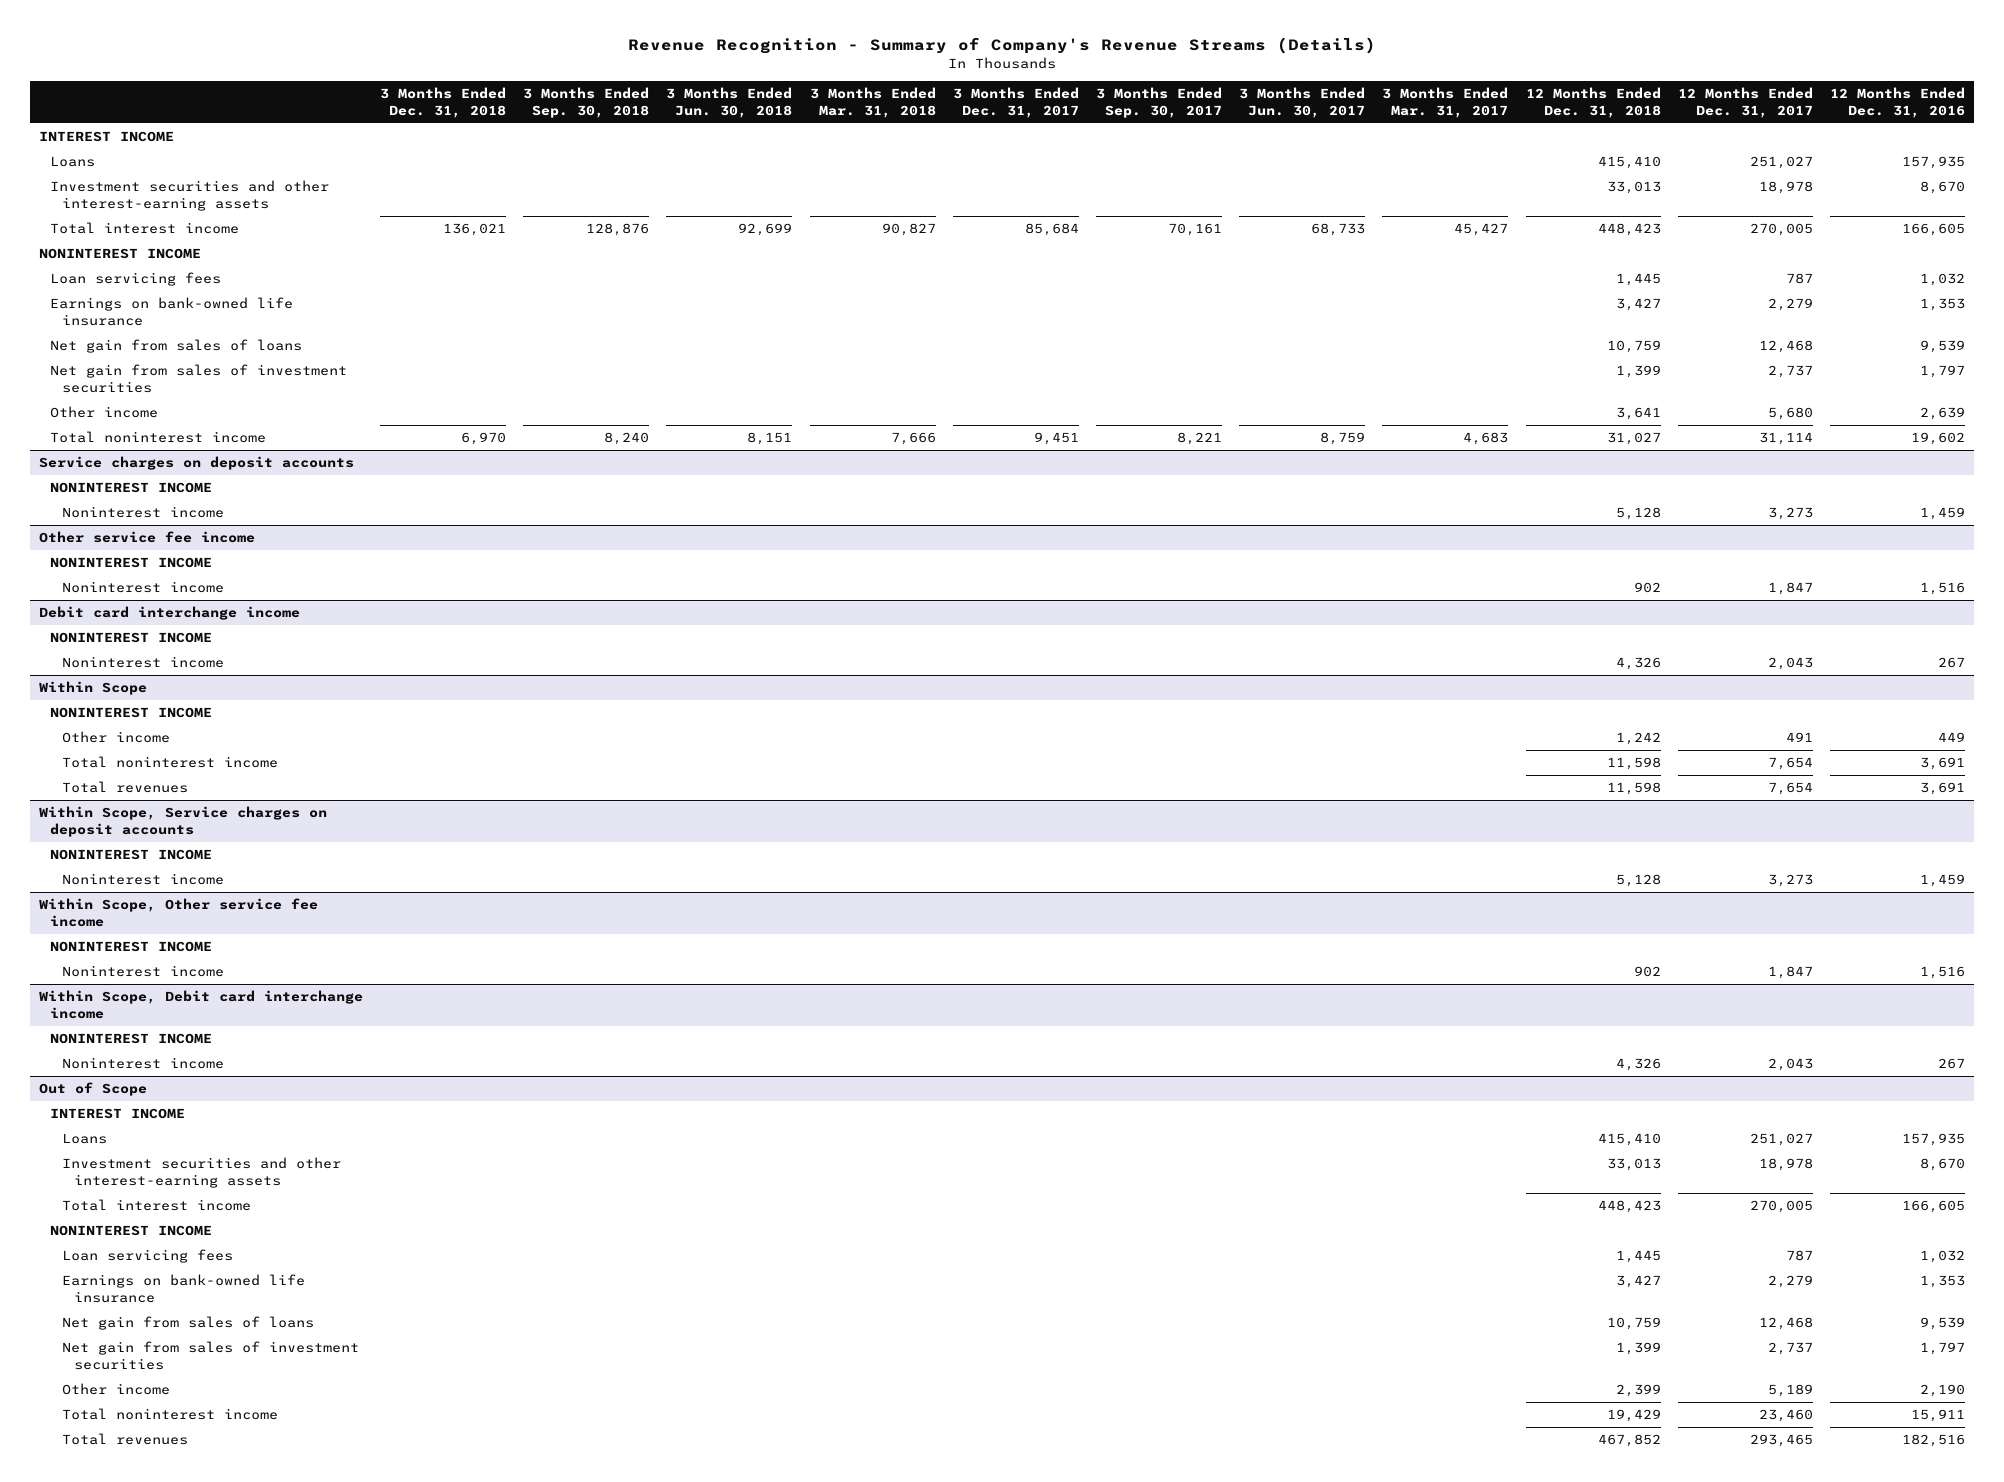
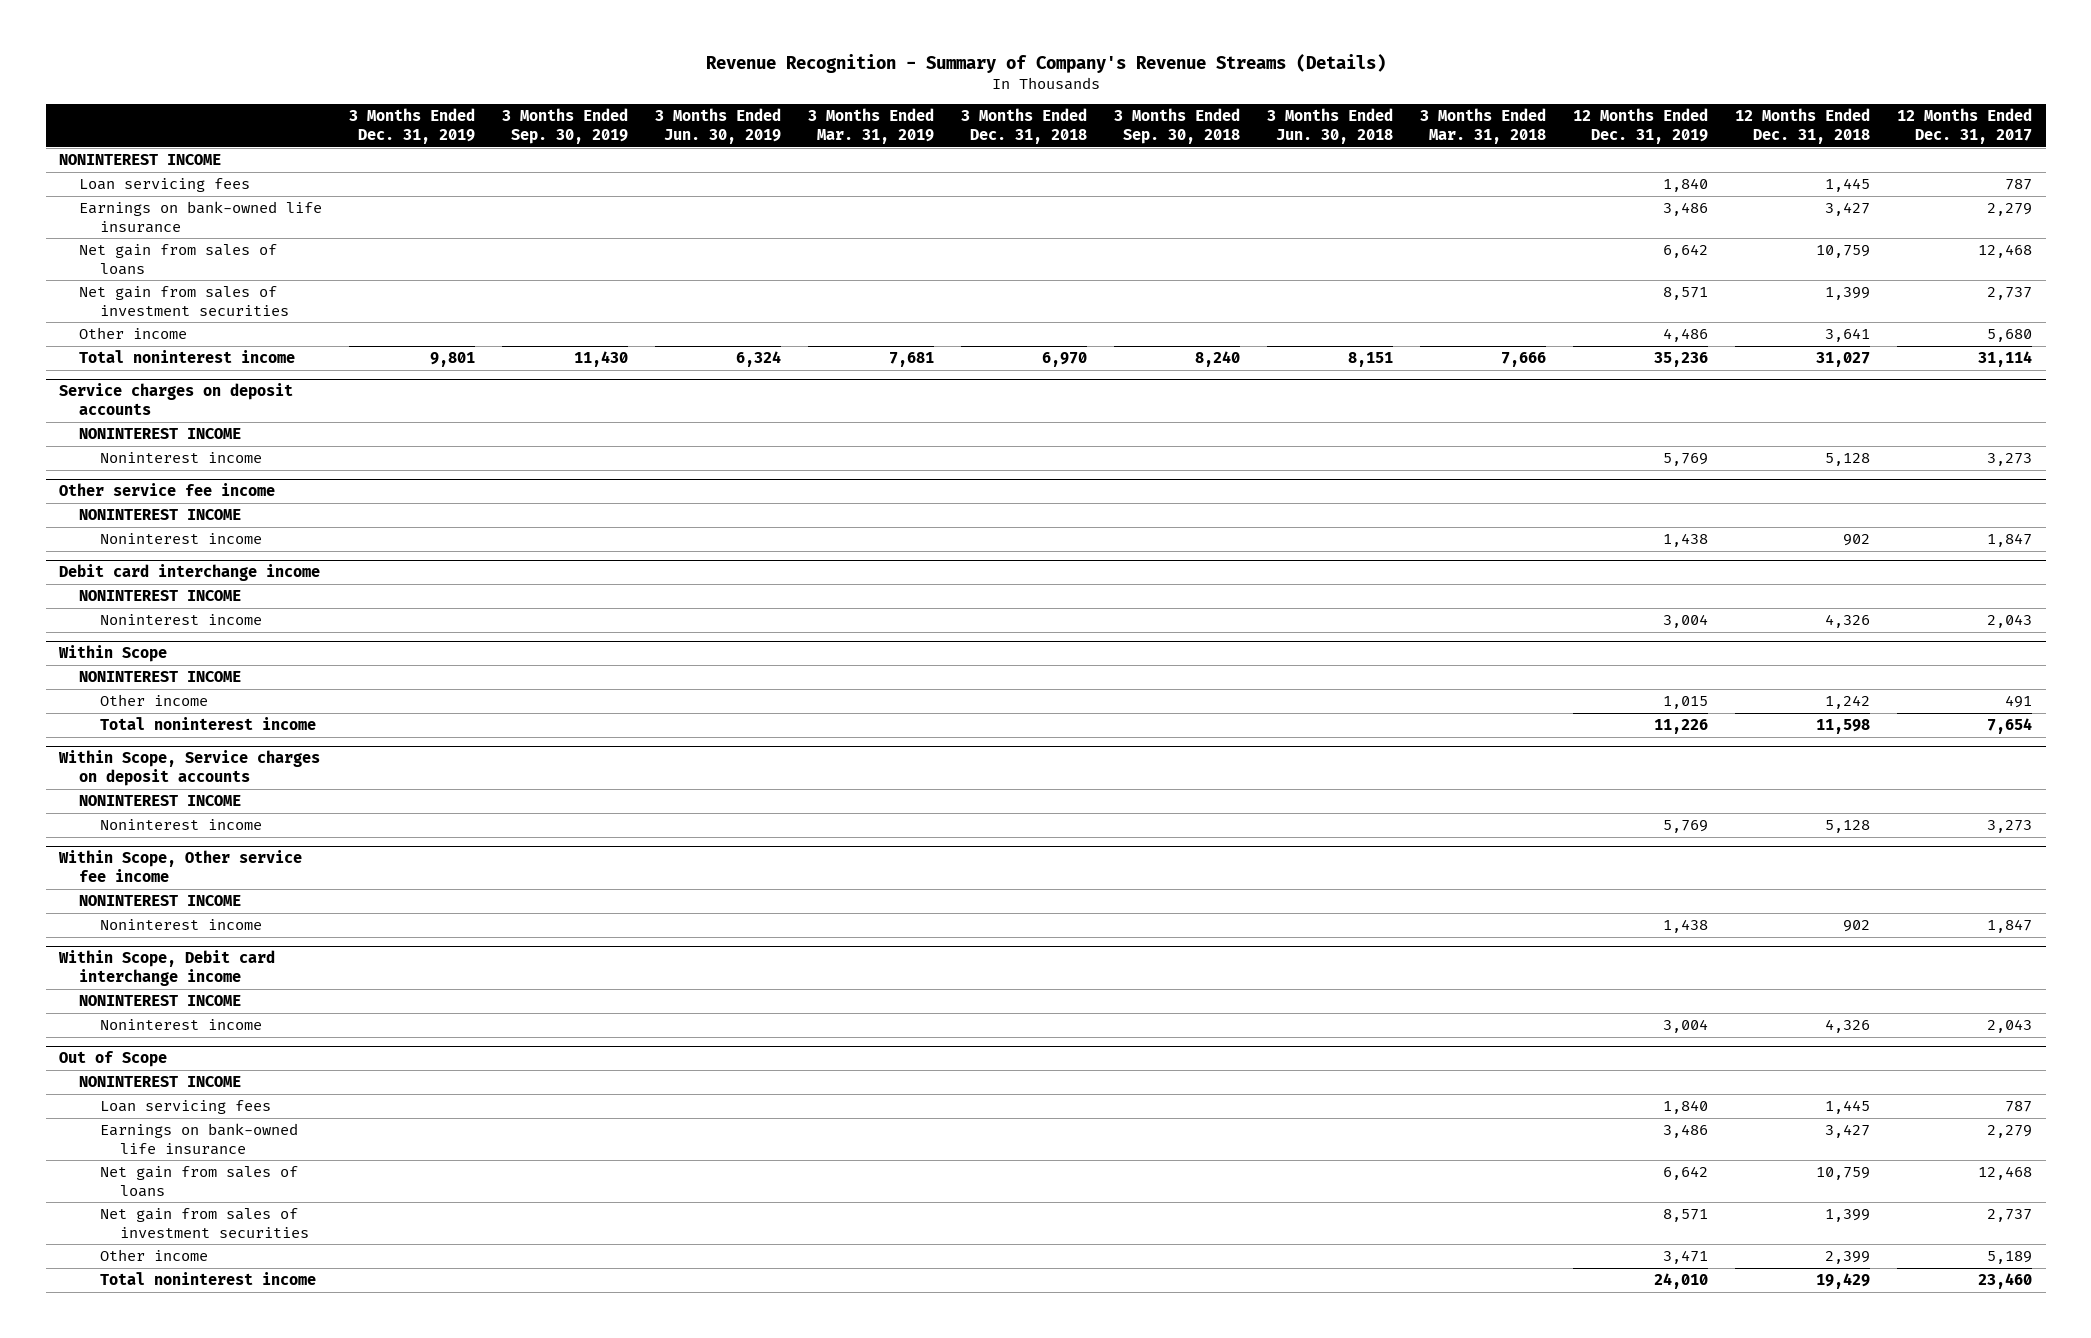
[952,87,1079,119] 3 Months Ended Dec. 31, 2017 -> none
[1095,87,1222,119] 3 Months Ended Sep. 30, 2017 -> none
[1239,87,1366,119] 3 Months Ended Jun. 30, 2017 -> none
[1382,87,1509,119] 3 Months Ended Mar. 31, 2017 -> none
[1830,87,1966,119] 12 Months Ended Dec. 31, 2016 -> none
none -> [349,108,476,145] 3 Months Ended Dec. 31, 2019
none -> [502,108,629,145] 3 Months Ended Sep. 30, 2019
none -> [655,108,782,145] 3 Months Ended Jun. 30, 2019
none -> [808,108,935,145] 3 Months Ended Mar. 31, 2019
none -> [1573,108,1709,145] 12 Months Ended Dec. 31, 2019
[38,131,174,143] INTEREST INCOME -> none
[50,156,96,168] Loans -> none
[50,180,330,211] Investment securities and other interest-earning assets -> none
[50,222,240,235] Total interest income -> none
[62,781,189,794] Total revenues -> none
[50,1108,186,1120] INTEREST INCOME -> none
[62,1133,108,1145] Loans -> none
[62,1157,342,1188] Investment securities and other interest-earning assets -> none
[62,1199,252,1212] Total interest income -> none
[62,1433,189,1446] Total revenues -> none

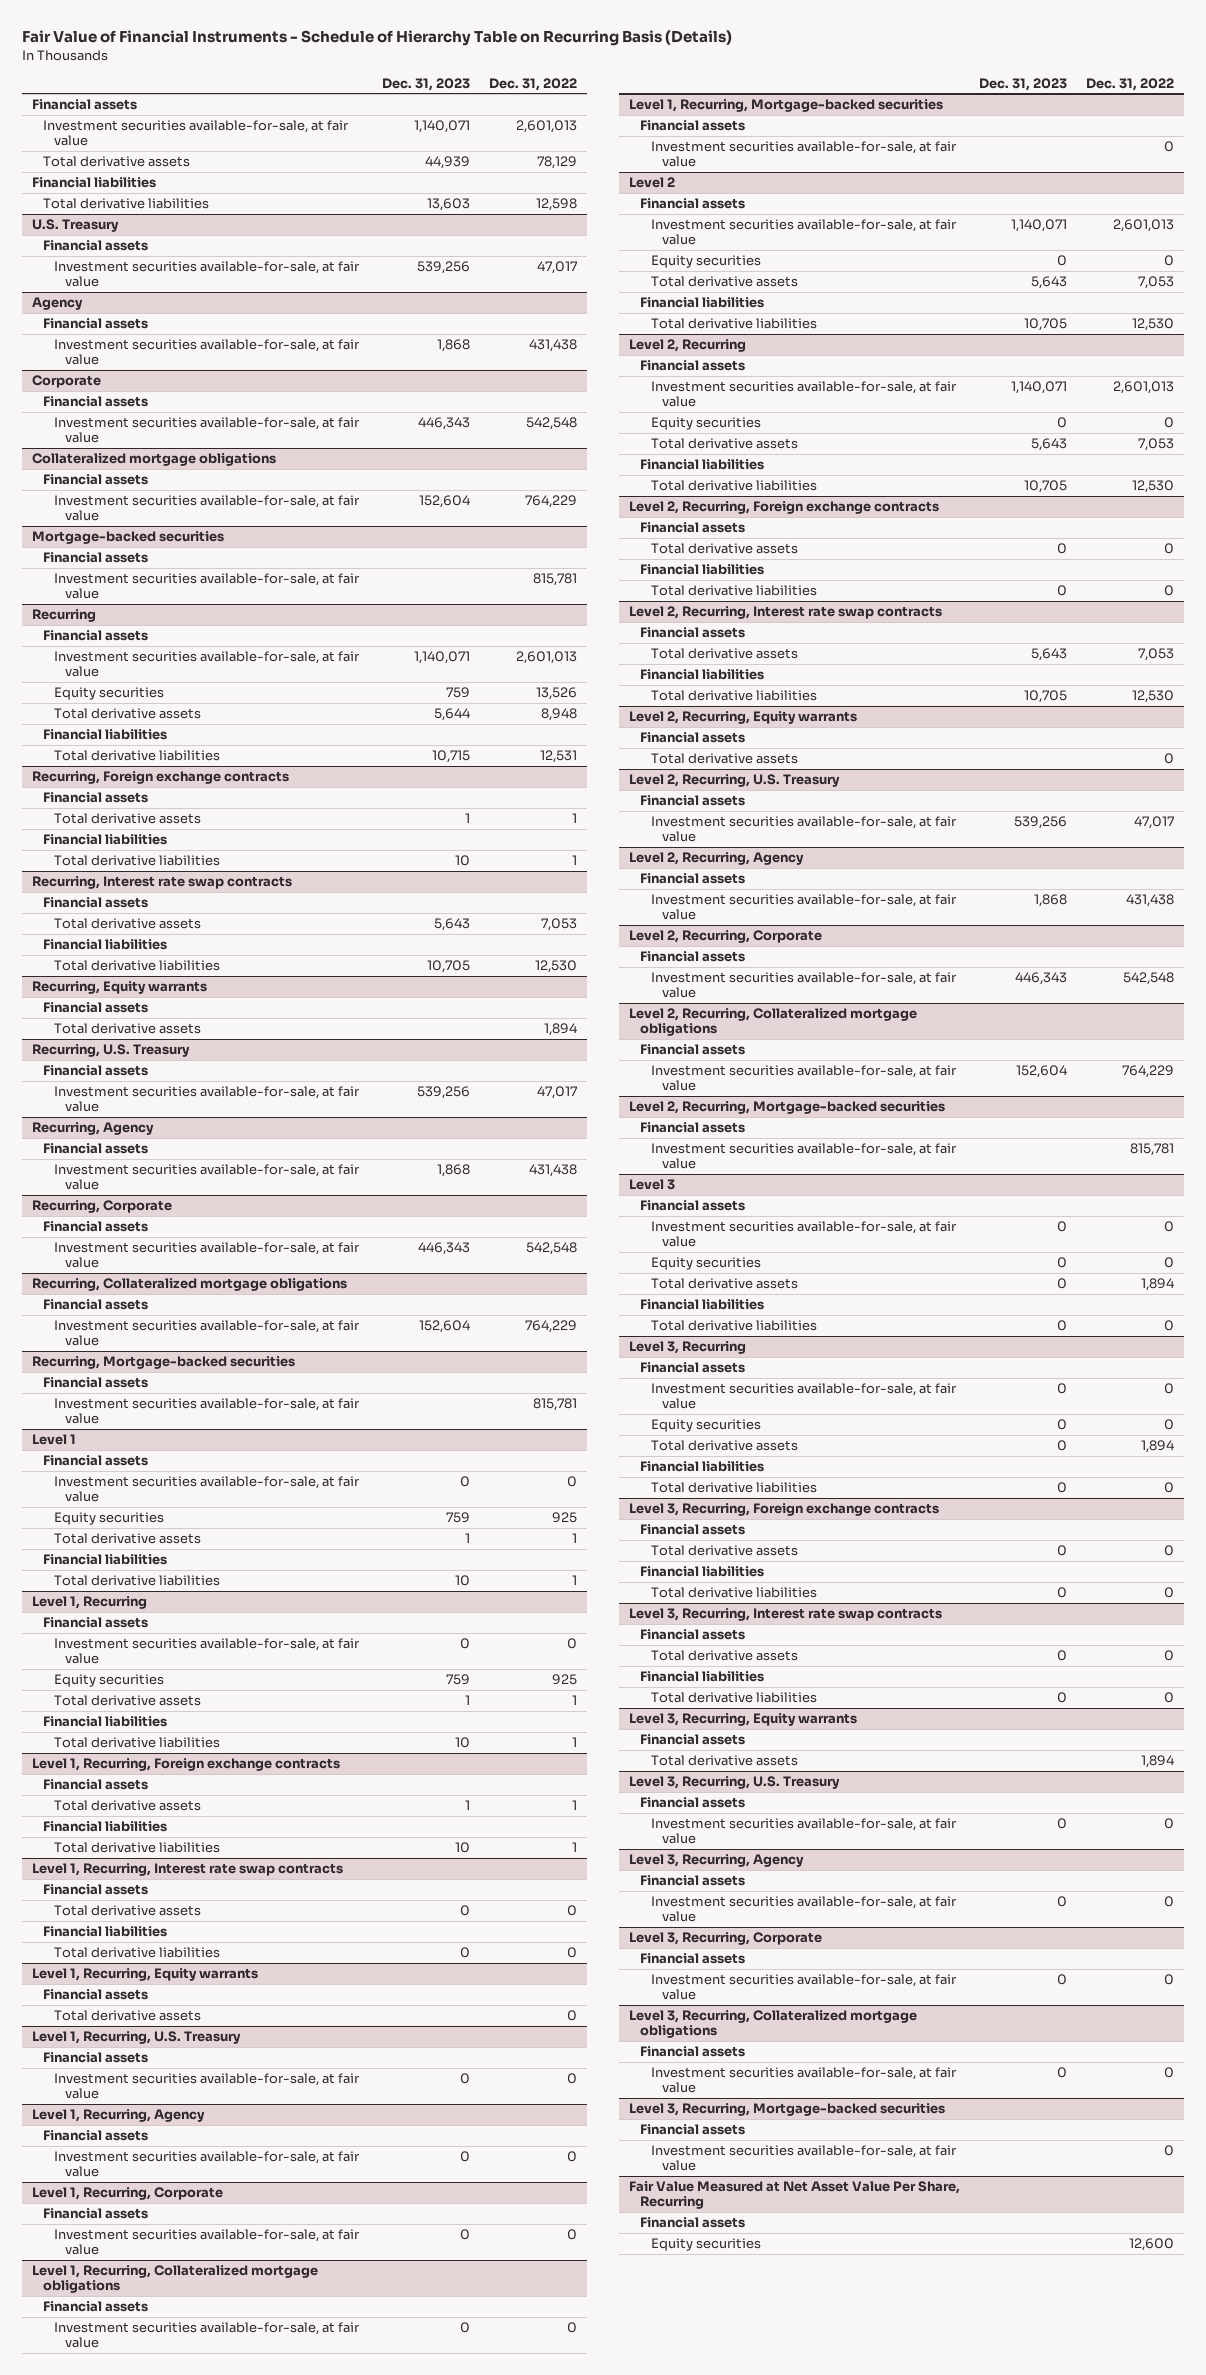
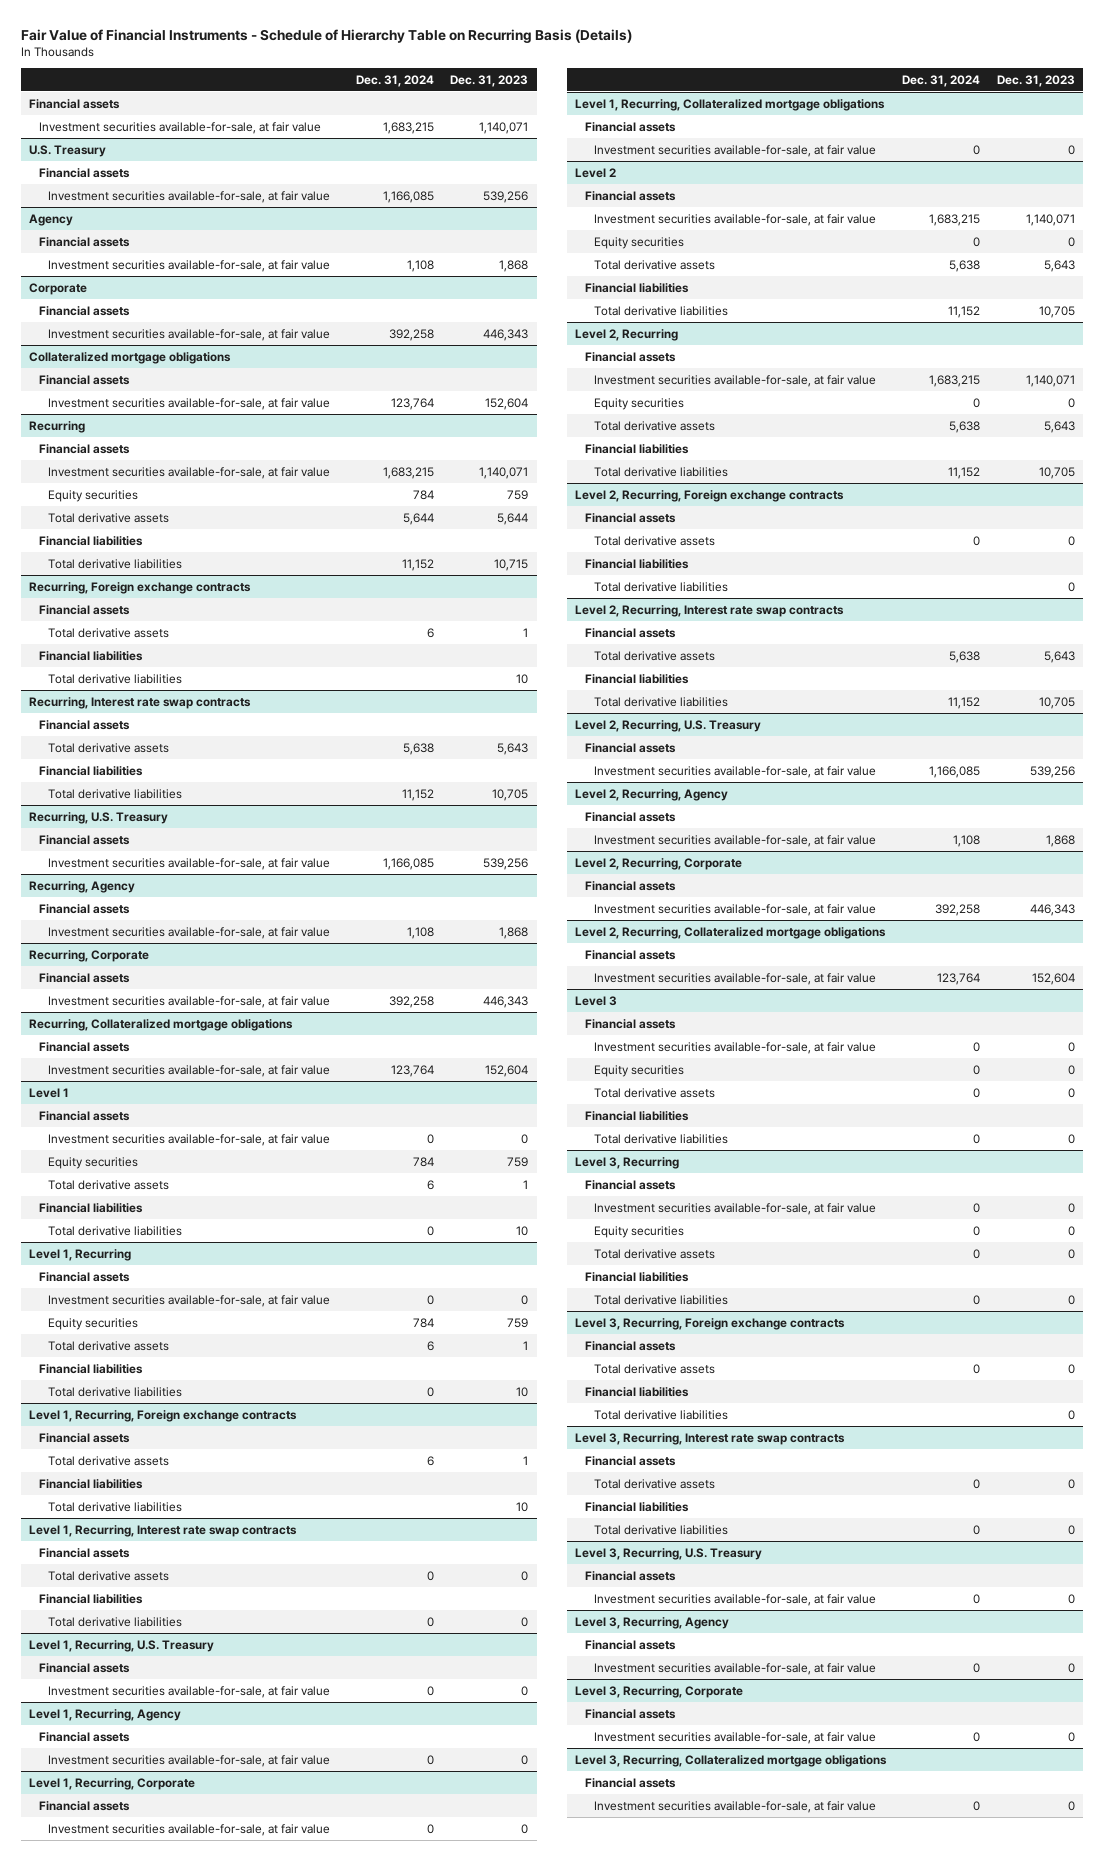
[489,77,578,91] Dec. 31, 2022 -> none
none -> [356,74,435,87] Dec. 31, 2024
[43,156,191,168] Total derivative assets -> none
[32,177,157,189] Financial liabilities -> none
[43,198,210,210] Total derivative liabilities -> none
[32,531,225,545] Mortgage-backed securities -> none
[43,552,149,564] Financial assets -> none
[54,573,361,599] Investment securities available-for-sale, at fair value -> none
[32,981,208,995] Recurring, Equity warrants -> none
[43,1002,149,1014] Financial assets -> none
[54,1023,202,1035] Total derivative assets -> none
[32,1356,296,1370] Recurring, Mortgage-backed securities -> none
[43,1377,149,1389] Financial assets -> none
[54,1398,361,1424] Investment securities available-for-sale, at fair value -> none
[32,1968,259,1982] Level 1, Recurring, Equity warrants -> none
[43,1989,149,2001] Financial assets -> none
[54,2010,202,2022] Total derivative assets -> none
[628,99,943,113] Level 1, Recurring, Mortgage-backed securities -> none
[639,120,745,132] Financial assets -> none
[650,141,957,167] Investment securities available-for-sale, at fair value -> none
[628,711,857,725] Level 2, Recurring, Equity warrants -> none
[639,732,745,744] Financial assets -> none
[650,753,798,765] Total derivative assets -> none
[628,1101,945,1115] Level 2, Recurring, Mortgage-backed securities -> none
[639,1122,745,1134] Financial assets -> none
[650,1143,957,1169] Investment securities available-for-sale, at fair value -> none
[628,1713,857,1727] Level 3, Recurring, Equity warrants -> none
[639,1734,745,1746] Financial assets -> none
[650,1755,798,1767] Total derivative assets -> none
[628,2103,945,2117] Level 3, Recurring, Mortgage-backed securities -> none
[639,2124,745,2136] Financial assets -> none
[650,2145,957,2171] Investment securities available-for-sale, at fair value -> none
[628,2181,960,2209] Fair Value Measured at Net Asset Value Per Share, Recurring -> none
[639,2217,745,2229] Financial assets -> none
[650,2238,761,2252] Equity securities -> none

